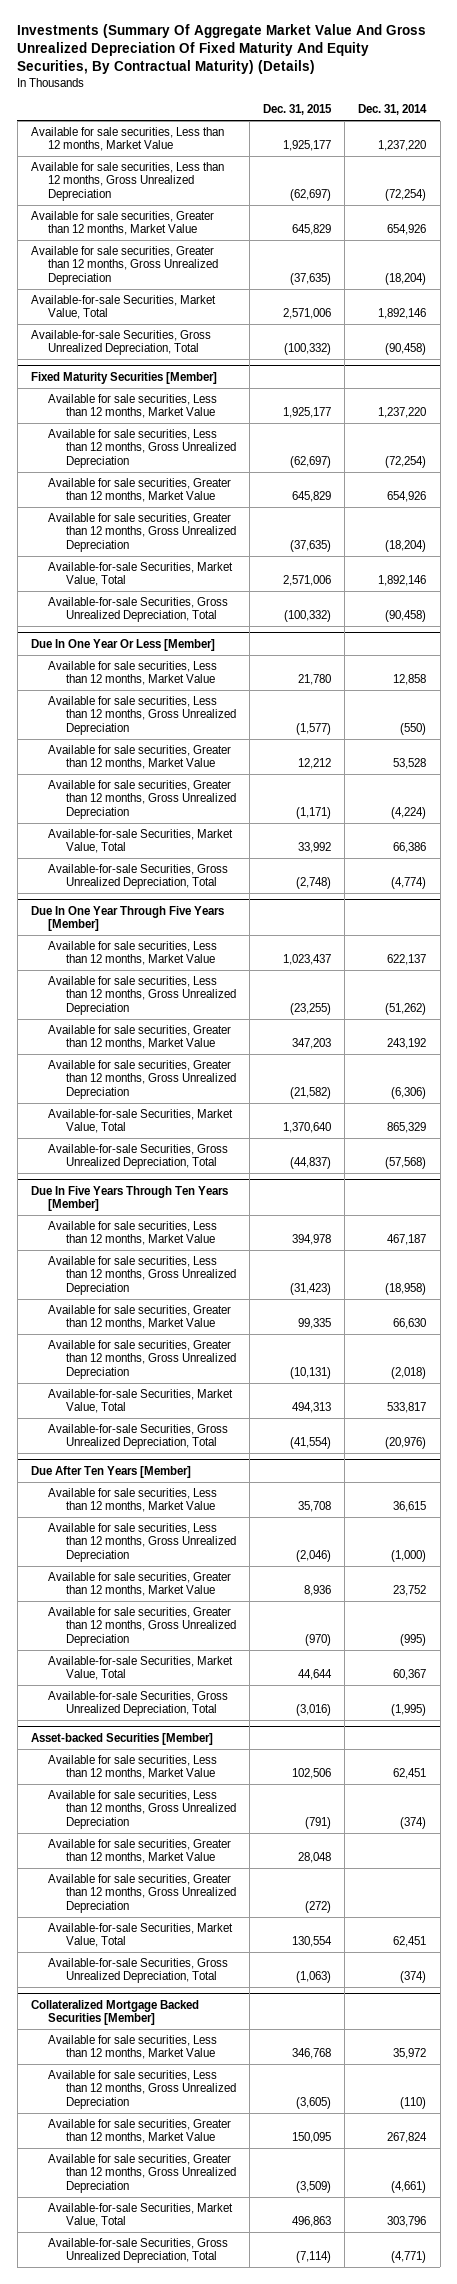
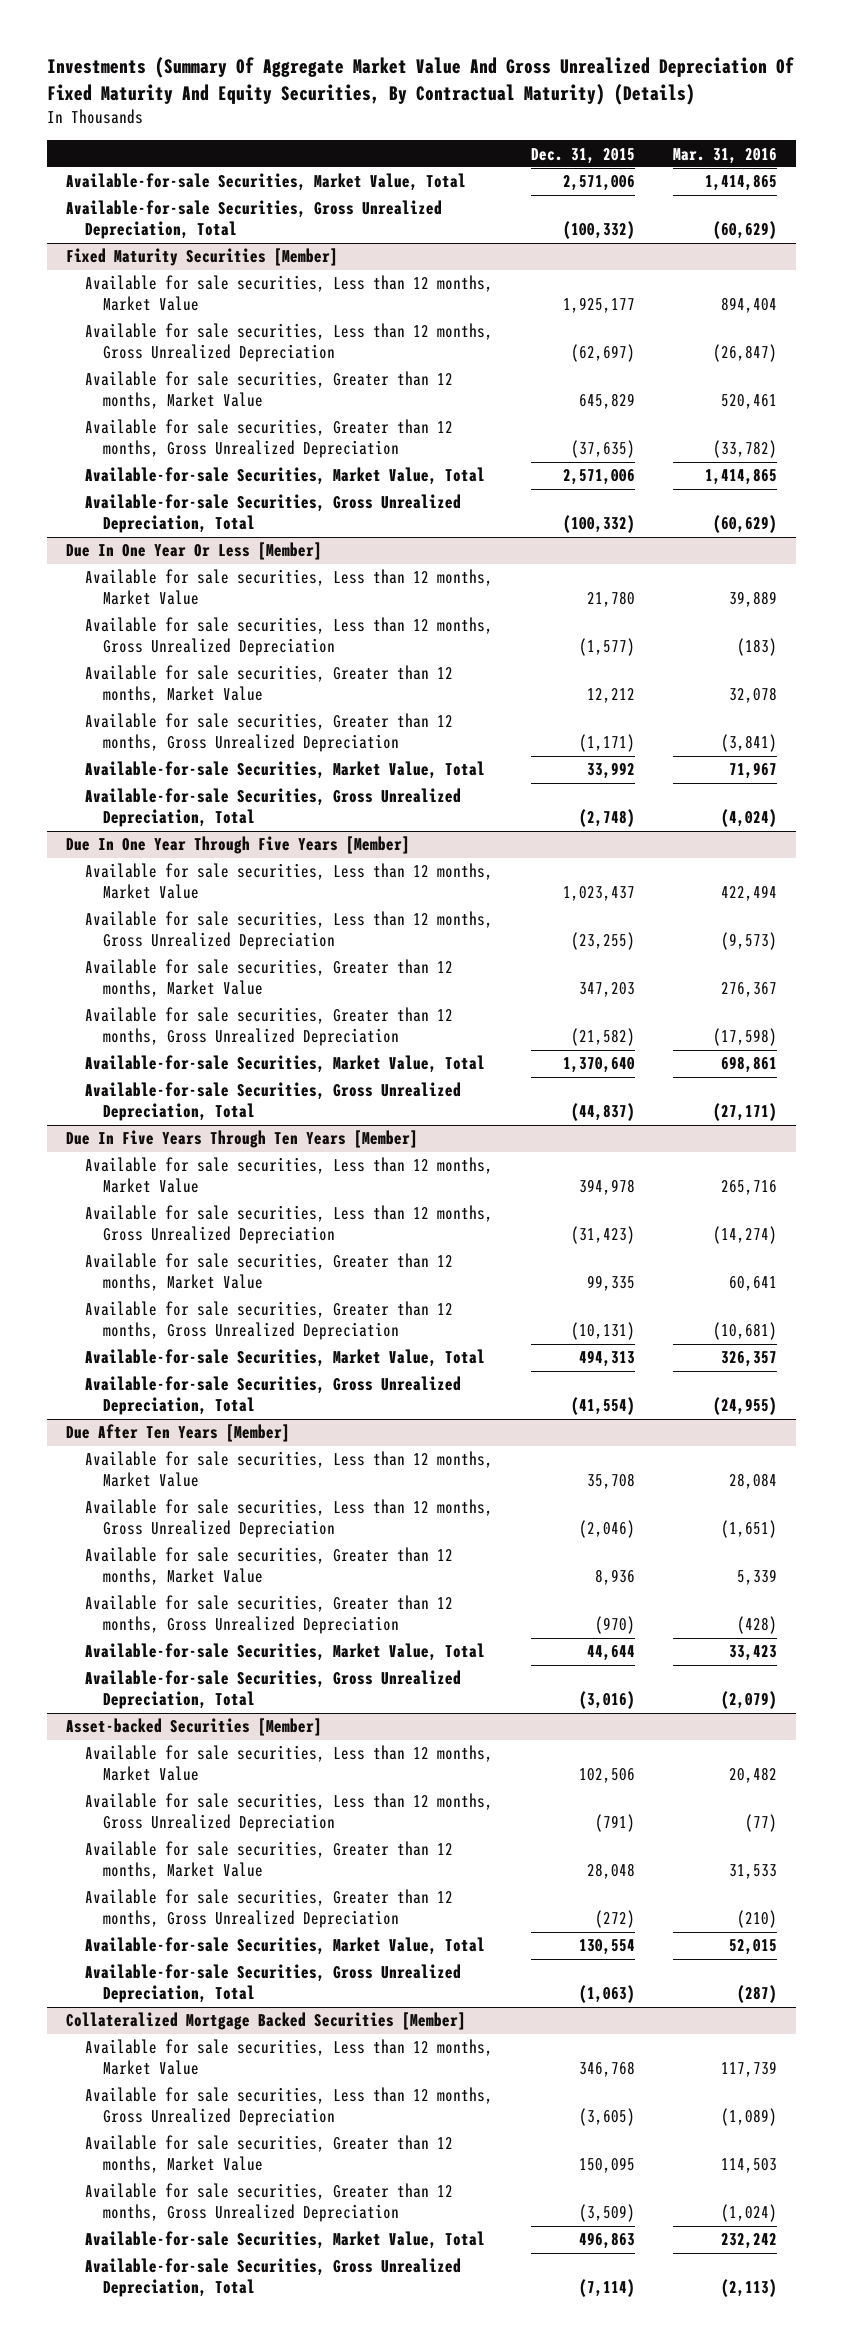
[358,104,428,116] Dec. 31, 2014 -> none
none -> [673,147,778,164] Mar. 31, 2016
[30,126,224,152] Available for sale securities, Less than 12 months, Market Value -> none
[30,161,224,202] Available for sale securities, Less than 12 months, Gross Unrealized Depreciation -> none
[30,210,214,236] Available for sale securities, Greater than 12 months, Market Value -> none
[30,245,219,286] Available for sale securities, Greater than 12 months, Gross Unrealized Depreciation -> none

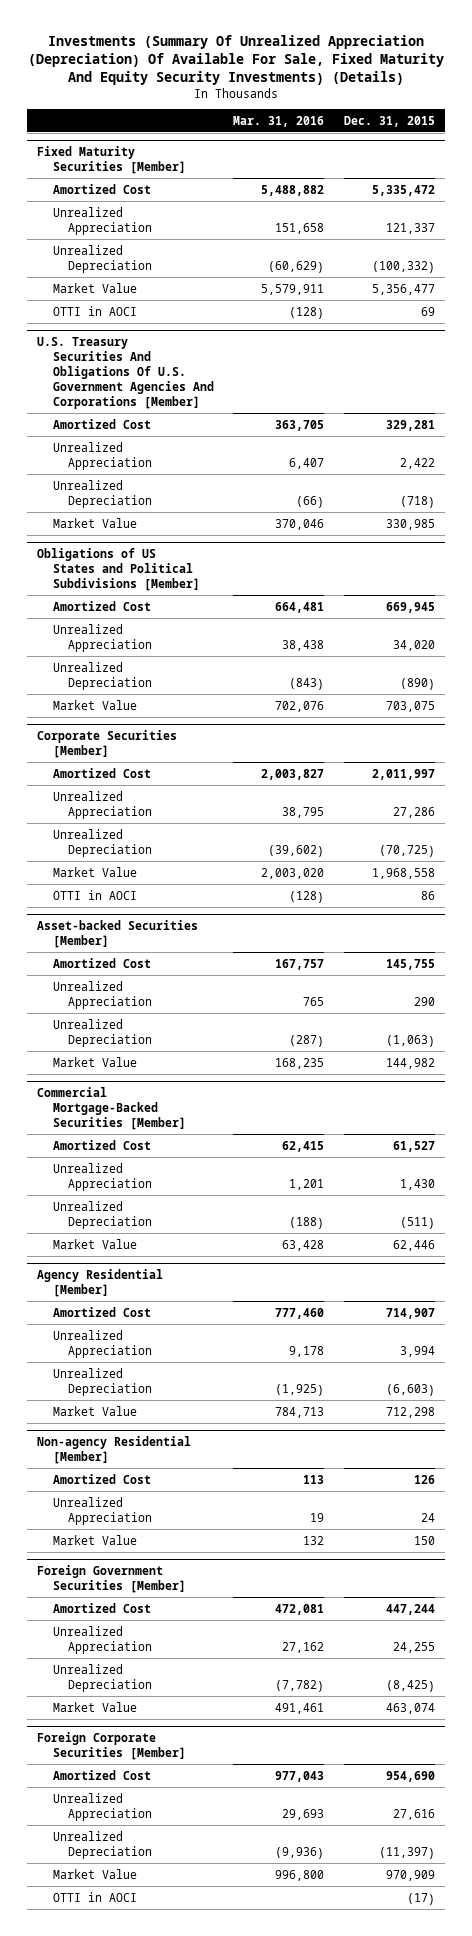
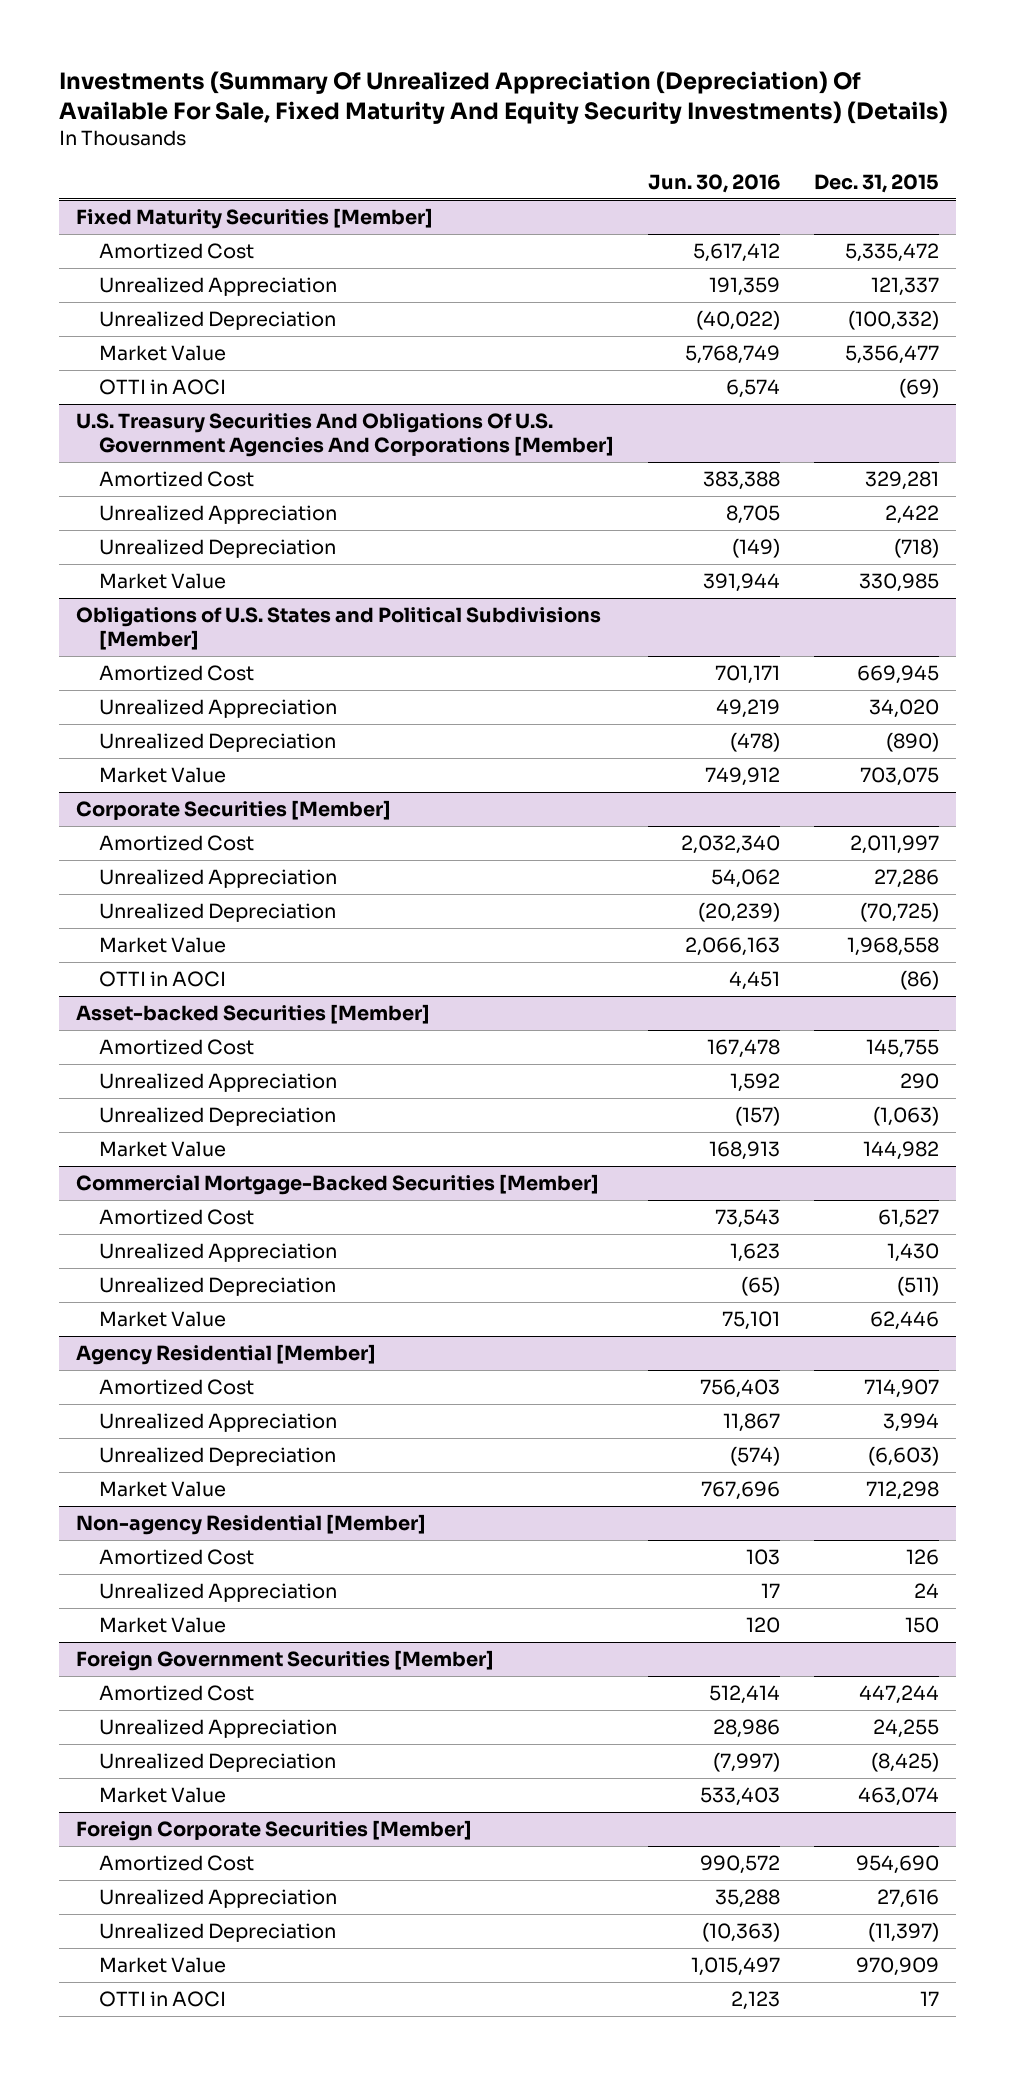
[233,115,325,127] Mar. 31, 2016 -> none
none -> [648,173,781,193] Jun. 30, 2016
[420,306,435,316] 69 -> [899,378,940,399] (69)
[37,548,200,592] Obligations of US States and Political Subdivisions [Member] -> [76,607,602,650] Obligations of U.S. States and Political Subdivisions [Member]
[420,890,435,900] 86 -> [900,970,940,991] (86)
[406,1892,435,1905] (17) -> [920,1991,940,2007] 17

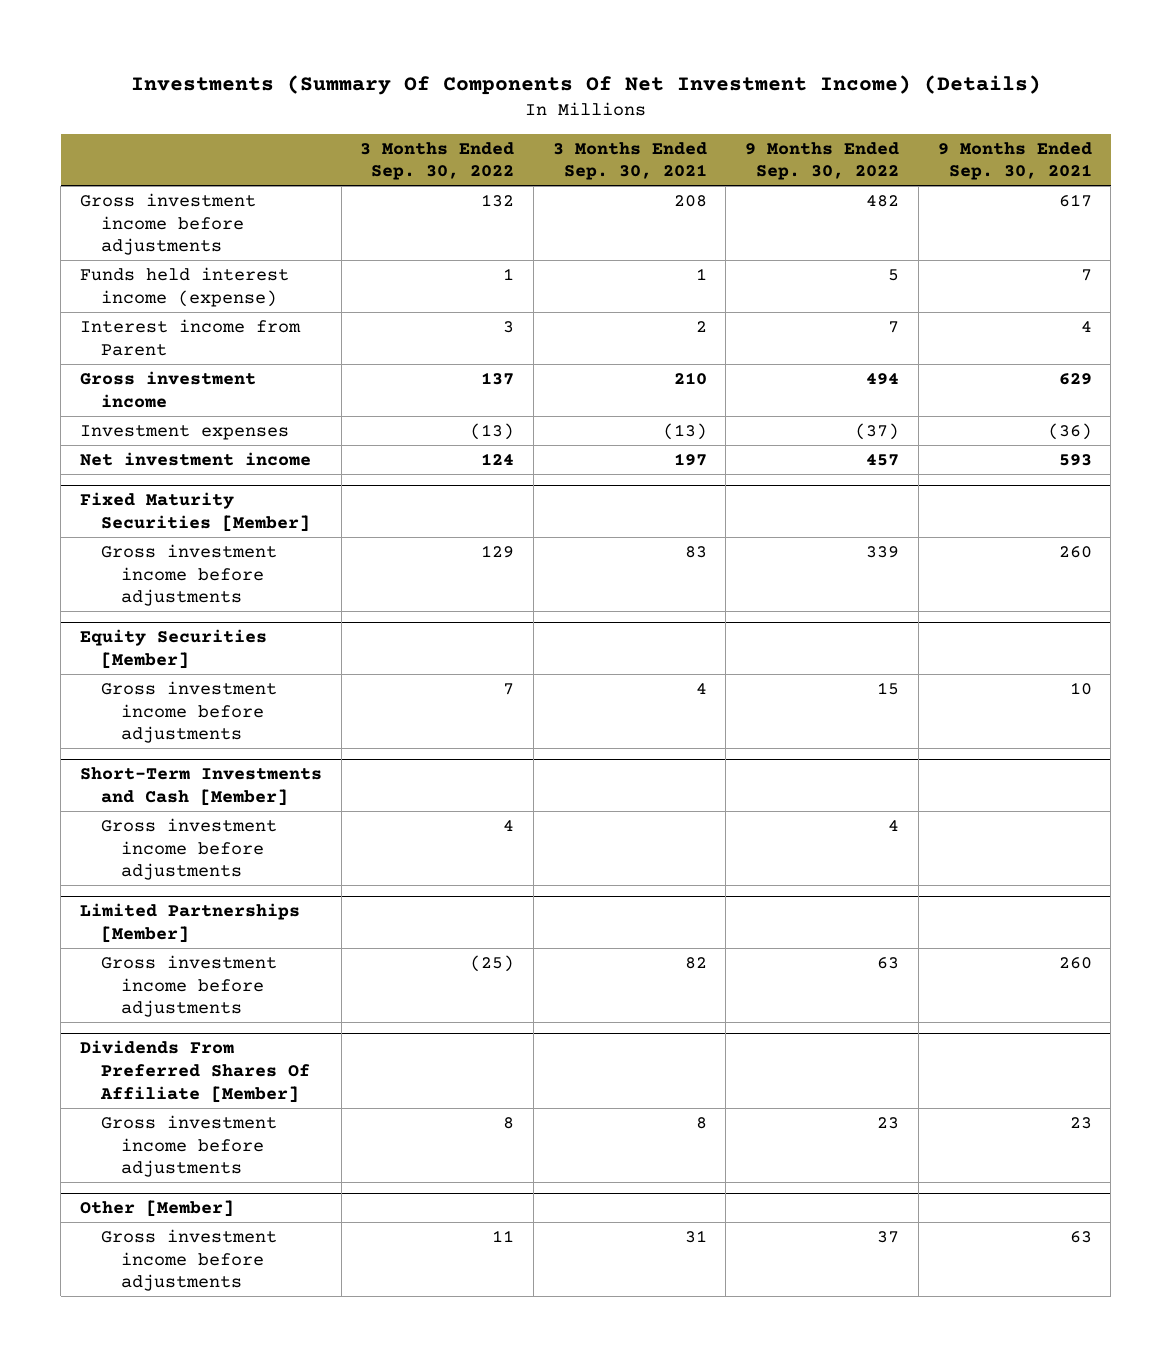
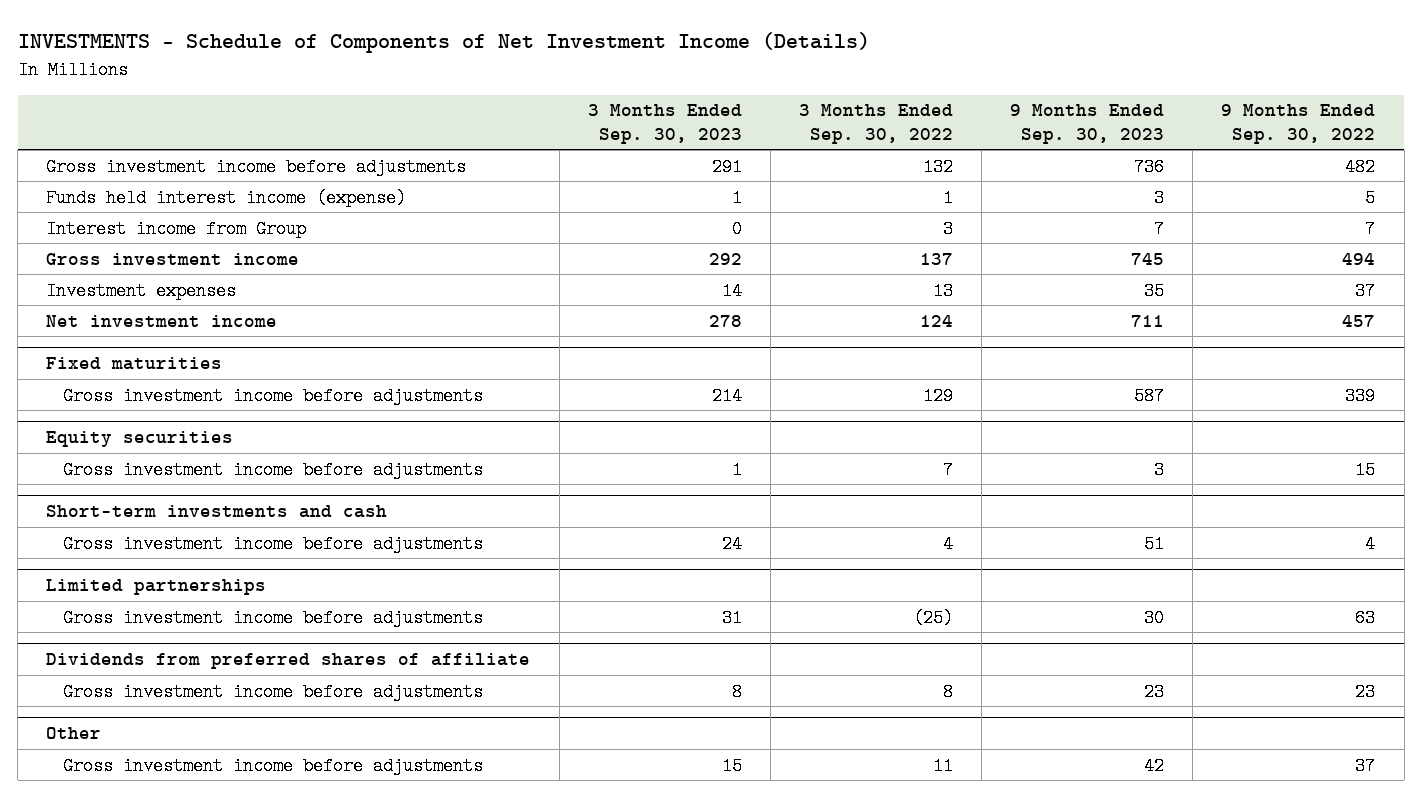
[130,74,1041,95] Investments (Summary Of Components Of Net Investment Income) (Details) -> [17,32,870,54] INVESTMENTS - Schedule of Components of Net Investment Income (Details)
[552,141,707,181] 3 Months Ended Sep. 30, 2021 -> none
[937,141,1092,181] 9 Months Ended Sep. 30, 2021 -> none
none -> [587,104,742,144] 3 Months Ended Sep. 30, 2023
none -> [1010,104,1165,144] 9 Months Ended Sep. 30, 2023
[80,318,302,356] Interest income from Parent -> [46,219,307,238] Interest income from Group
[470,422,515,440] (13) -> [932,281,953,300] 13
[855,422,900,440] (37) -> [1355,281,1376,300] 37
[80,492,310,532] Fixed Maturity Securities [Member] -> none
none -> [46,357,223,371] Fixed maturities
[80,629,268,669] Equity Securities [Member] -> [46,431,234,448] Equity securities
[80,767,323,806] Short-Term Investments and Cash [Member] -> [46,505,388,519] Short-term investments and cash
[80,903,301,943] Limited Partnerships [Member] -> [46,579,267,596] Limited partnerships
[80,1040,310,1103] Dividends From Preferred Shares Of Affiliate [Member] -> [46,653,531,670] Dividends from preferred shares of affiliate
[80,1200,235,1218] Other [Member] -> [46,727,102,740] Other

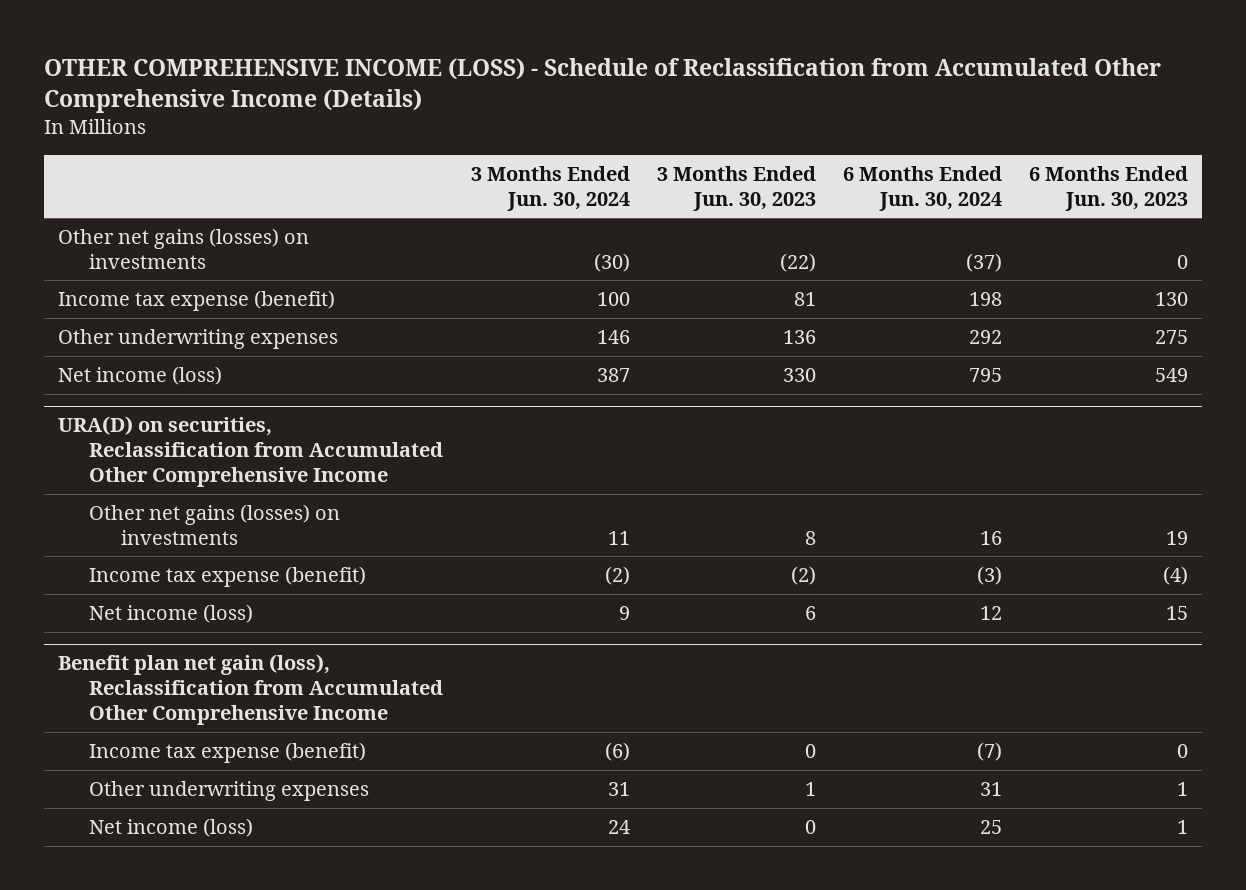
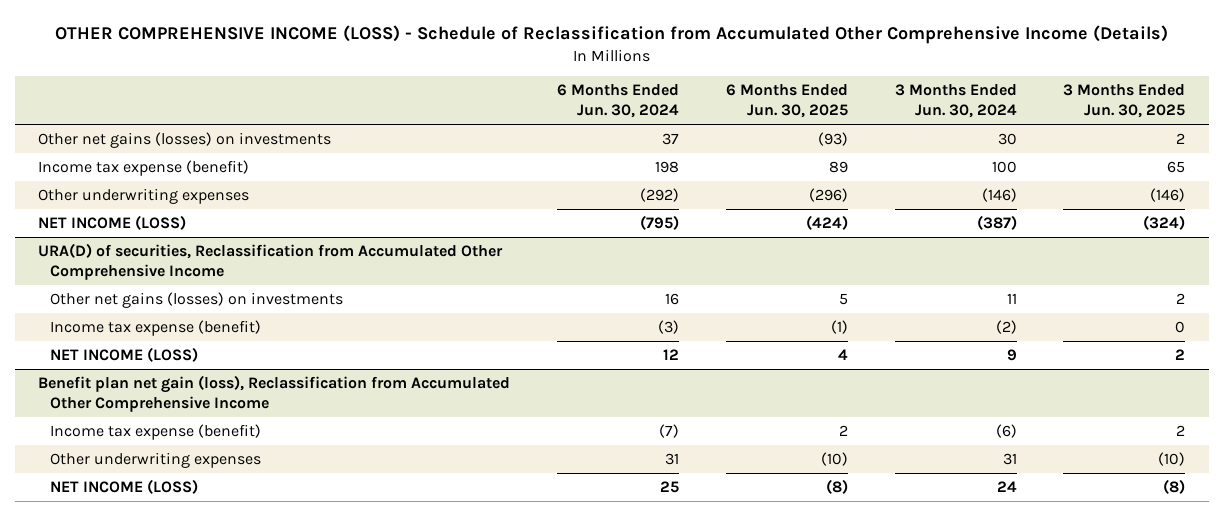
[656,165,816,211] 3 Months Ended Jun. 30, 2023 -> none
[1029,165,1189,211] 6 Months Ended Jun. 30, 2023 -> none
none -> [725,84,848,119] 6 Months Ended Jun. 30, 2025
none -> [1063,84,1186,119] 3 Months Ended Jun. 30, 2025
[593,252,630,272] (30) -> [997,132,1017,145] 30
[966,252,1003,272] (37) -> [662,132,680,145] 37
[596,330,630,345] 146 -> [981,187,1017,202] (146)
[969,330,1003,345] 292 -> [640,187,680,202] (292)
[58,366,223,386] Net income (loss) -> [38,214,187,230] NET INCOME (LOSS)
[596,368,630,383] 387 -> [976,214,1017,230] (387)
[969,368,1003,383] 795 -> [640,214,680,230] (795)
[58,416,444,487] URA(D) on securities, Reclassification from Accumulated Other Comprehensive Income -> [38,242,504,281] URA(D) of securities, Reclassification from Accumulated Other Comprehensive Income
[89,604,254,624] Net income (loss) -> [49,346,198,362] NET INCOME (LOSS)
[89,818,254,838] Net income (loss) -> [49,478,198,494] NET INCOME (LOSS)

